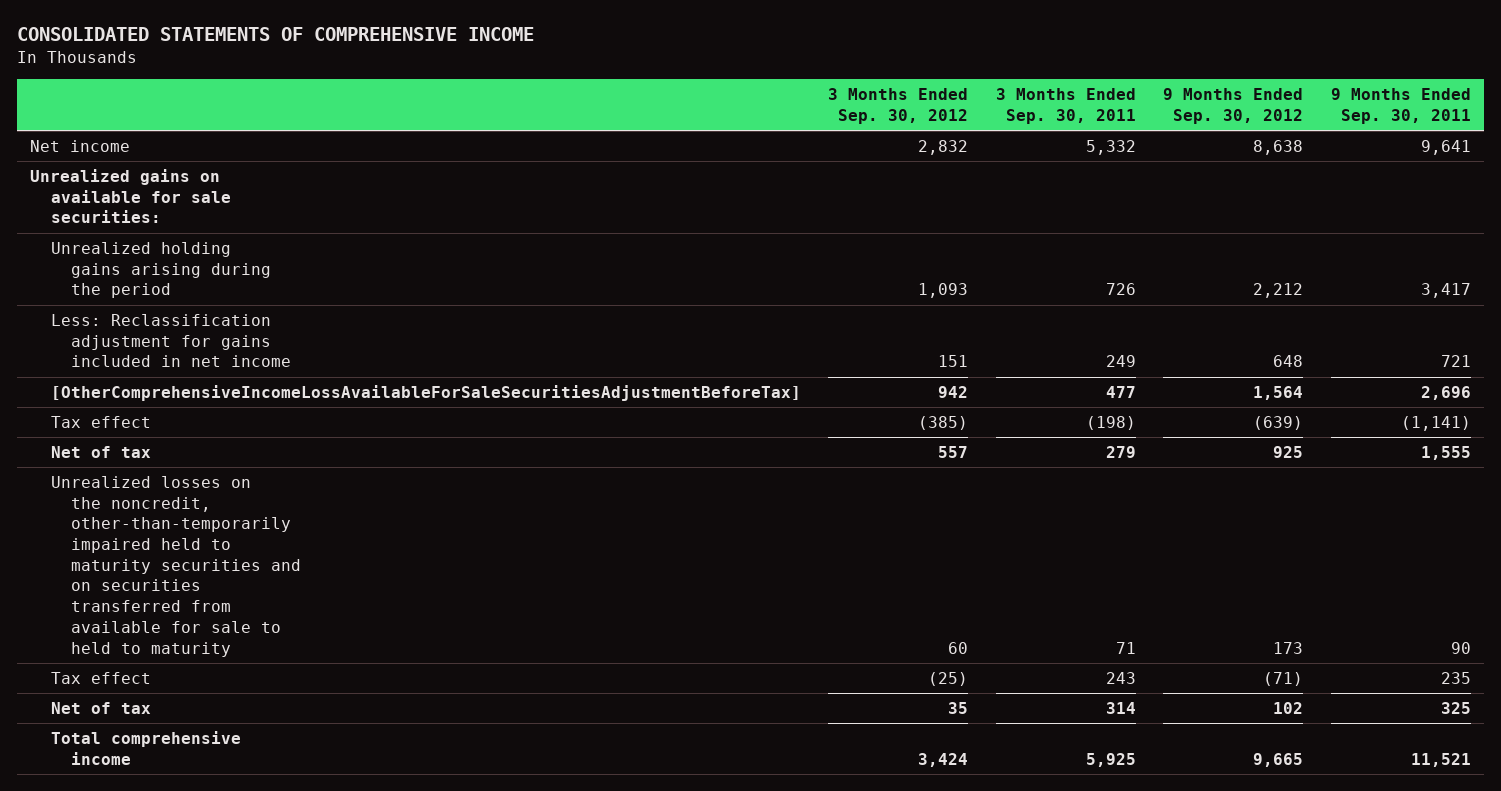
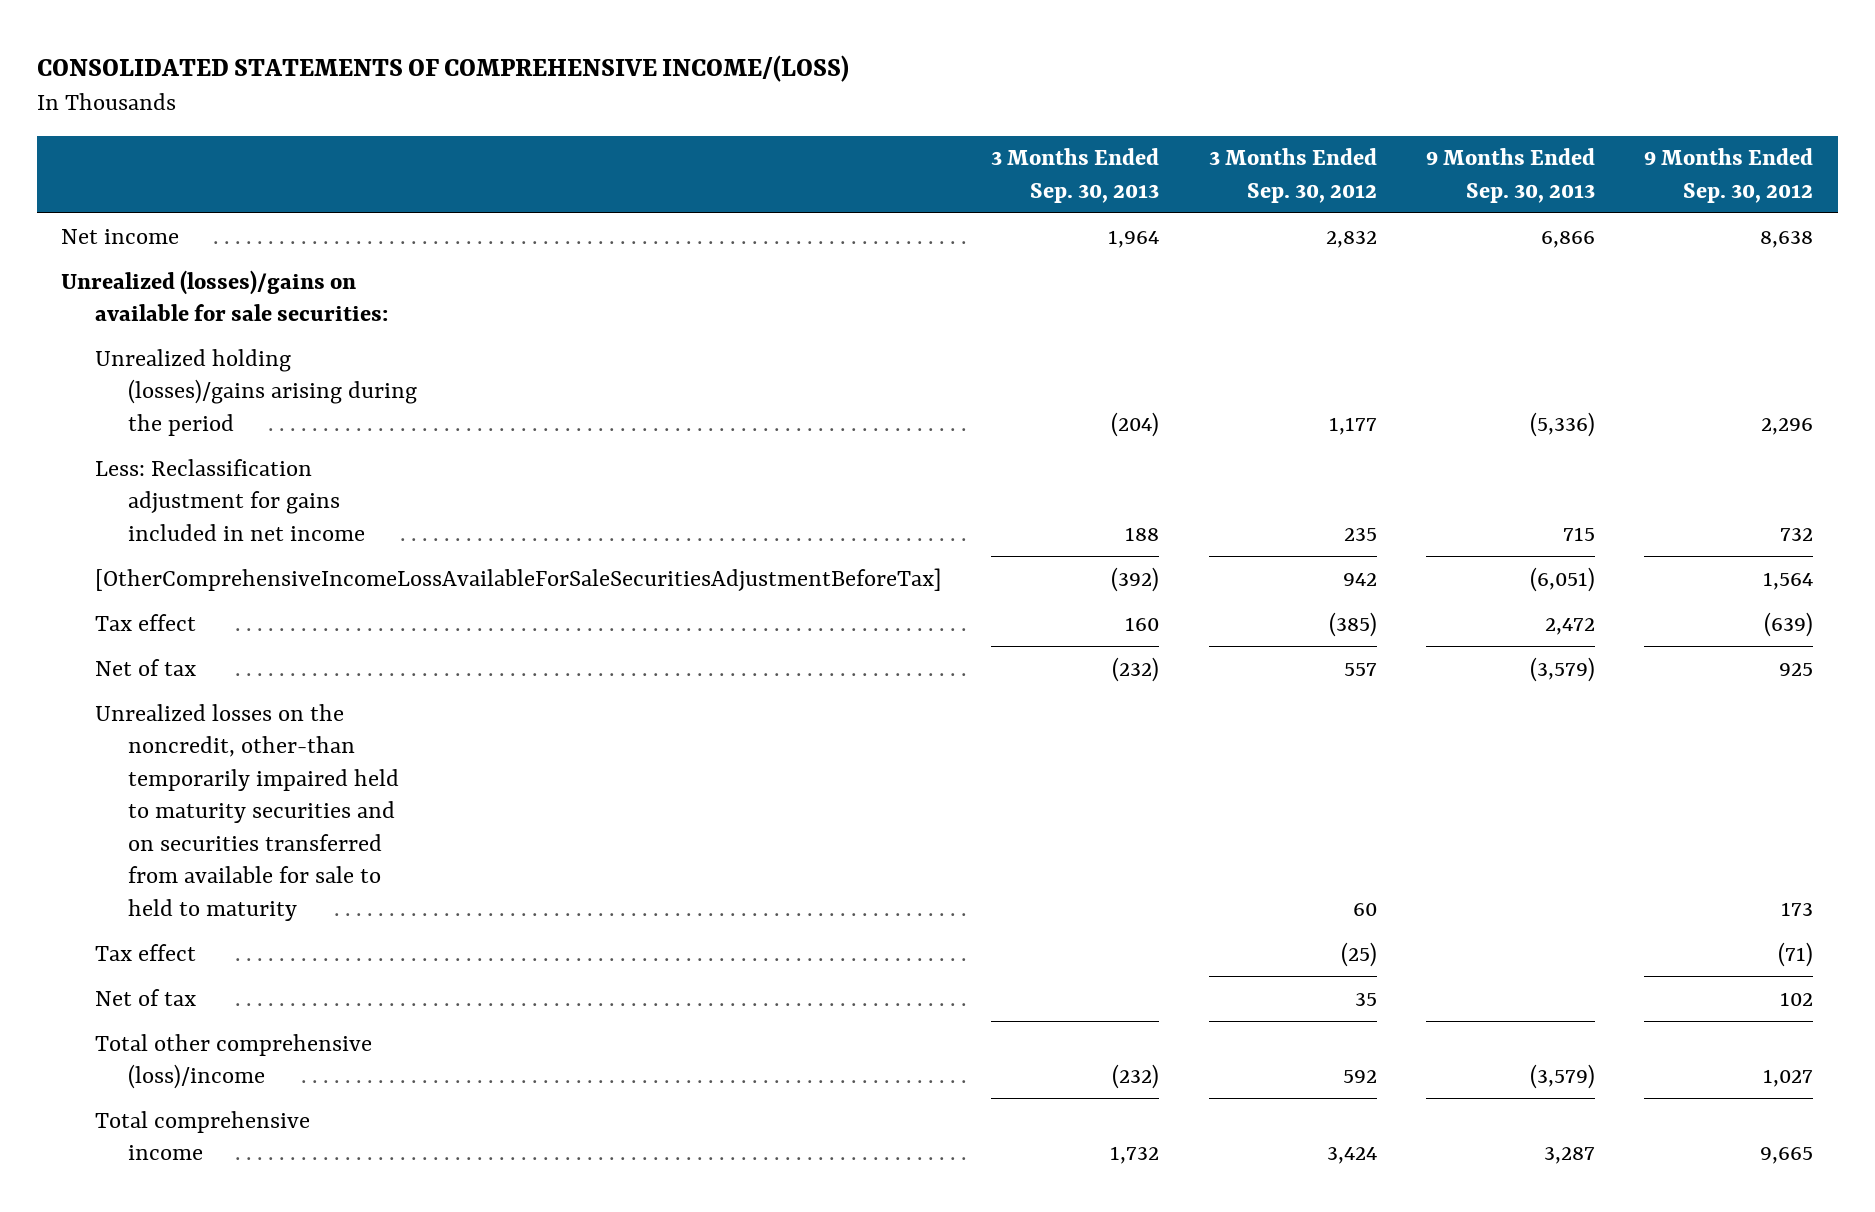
[16,27,534,42] CONSOLIDATED STATEMENTS OF COMPREHENSIVE INCOME -> [36,55,849,83] CONSOLIDATED STATEMENTS OF COMPREHENSIVE INCOME/(LOSS)
[995,87,1136,124] 3 Months Ended Sep. 30, 2011 -> none
[1330,87,1471,124] 9 Months Ended Sep. 30, 2011 -> none
none -> [991,148,1160,203] 3 Months Ended Sep. 30, 2013
none -> [1425,148,1595,203] 9 Months Ended Sep. 30, 2013
[30,169,231,224] Unrealized gains on available for sale securities: -> [61,269,388,322] Unrealized (losses)/gains on available for sale securities:
[50,242,271,299] Unrealized holding gains arising during the period -> [94,348,418,436] Unrealized holding (losses)/gains arising during the period
[918,283,969,299] 1,093 -> [1328,416,1377,435] 1,177
[1253,283,1304,299] 2,212 -> [1761,417,1814,435] 2,296
[938,355,969,368] 151 -> [1343,527,1377,541] 235
[1273,355,1304,368] 648 -> [1780,527,1814,541] 732
[50,476,301,657] Unrealized losses on the noncredit, other-than-temporarily impaired held to maturity securities and on securities transferred from available for sale to held to maturity -> [94,703,400,921] Unrealized losses on the noncredit, other-than temporarily impaired held to maturity securities and on securities transferred from available for sale to held to maturity
none -> [94,1033,372,1090] Total other comprehensive (loss)/income

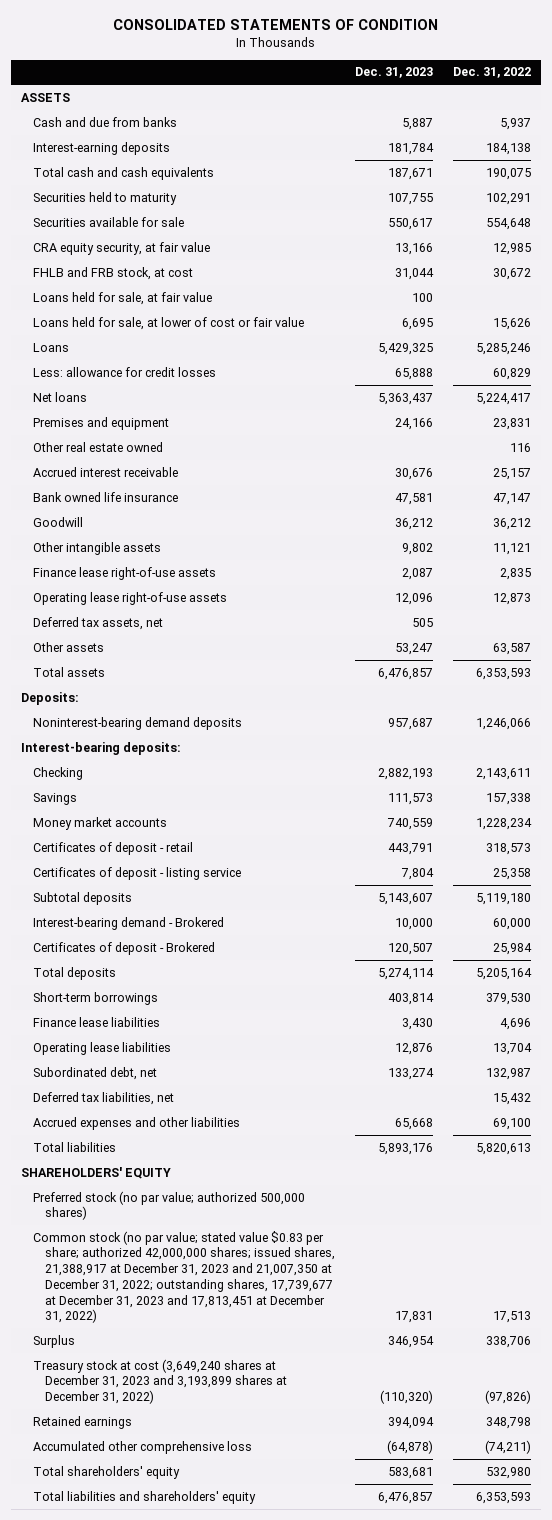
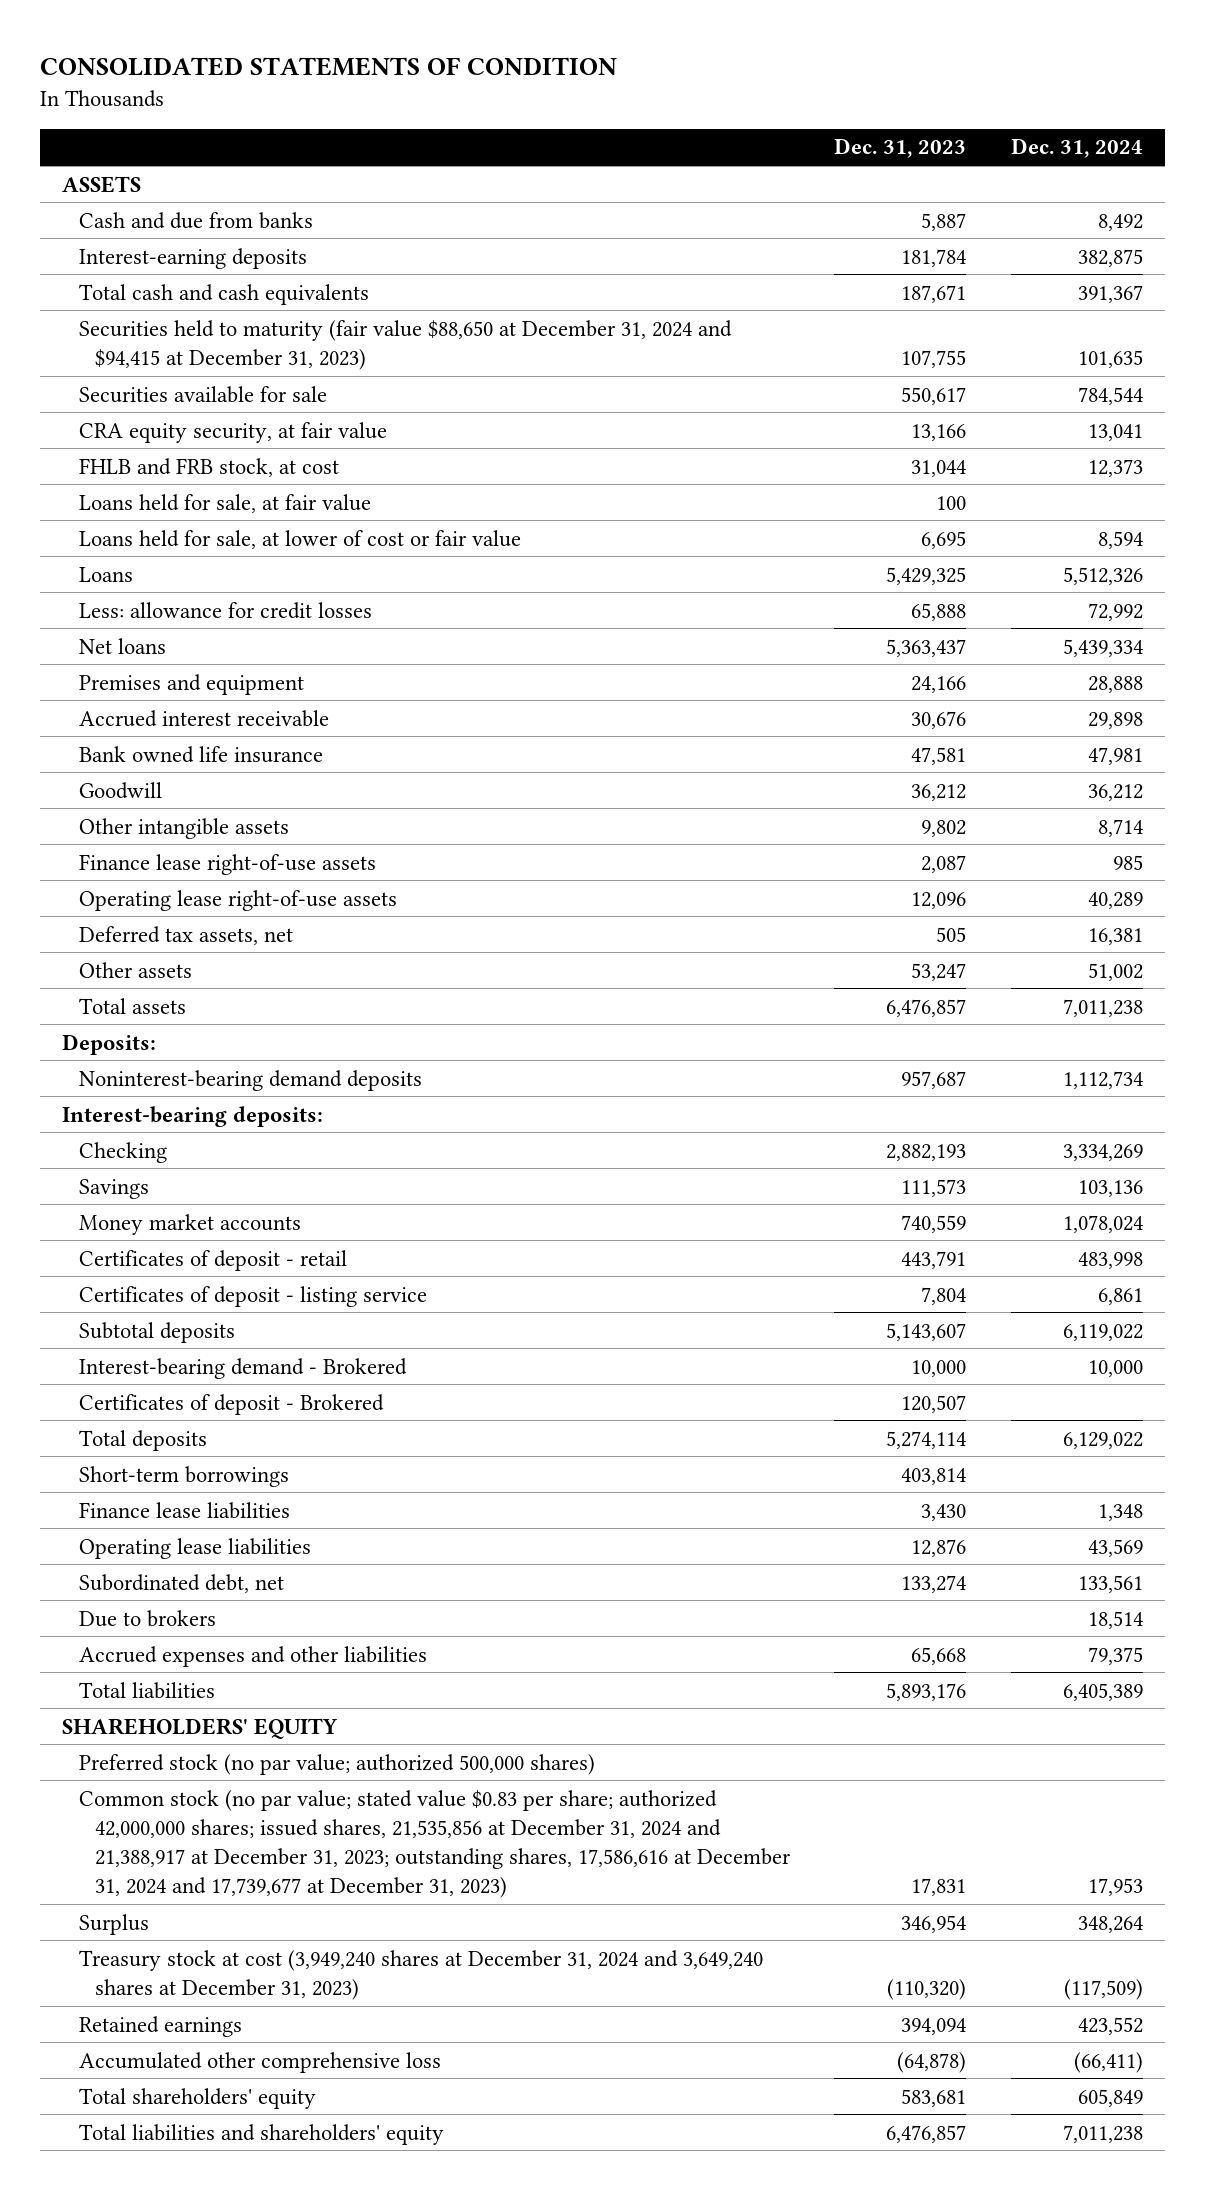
[453,67,532,79] Dec. 31, 2022 -> none
none -> [1010,138,1143,159] Dec. 31, 2024
[32,191,177,205] Securities held to maturity -> [78,319,732,370] Securities held to maturity (fair value $88,650 at December 31, 2024 and $94,415 at December 31, 2023)
[32,441,163,452] Other real estate owned -> none
[32,1091,174,1105] Deferred tax liabilities, net -> none
none -> [78,1609,216,1627] Due to brokers
[32,1230,336,1324] Common stock (no par value; stated value $0.83 per share; authorized 42,000,000 shares; issued shares, 21,388,917 at December 31, 2023 and 21,007,350 at December 31, 2022; outstanding shares, 17,739,677 at December 31, 2023 and 17,813,451 at December 31, 2022) -> [78,1789,792,1898] Common stock (no par value; stated value $0.83 per share; authorized 42,000,000 shares; issued shares, 21,535,856 at December 31, 2024 and 21,388,917 at December 31, 2023; outstanding shares, 17,586,616 at December 31, 2024 and 17,739,677 at December 31, 2023)
[32,1358,288,1405] Treasury stock at cost (3,649,240 shares at December 31, 2023 and 3,193,899 shares at December 31, 2022) -> [78,1949,763,2000] Treasury stock at cost (3,949,240 shares at December 31, 2024 and 3,649,240 shares at December 31, 2023)

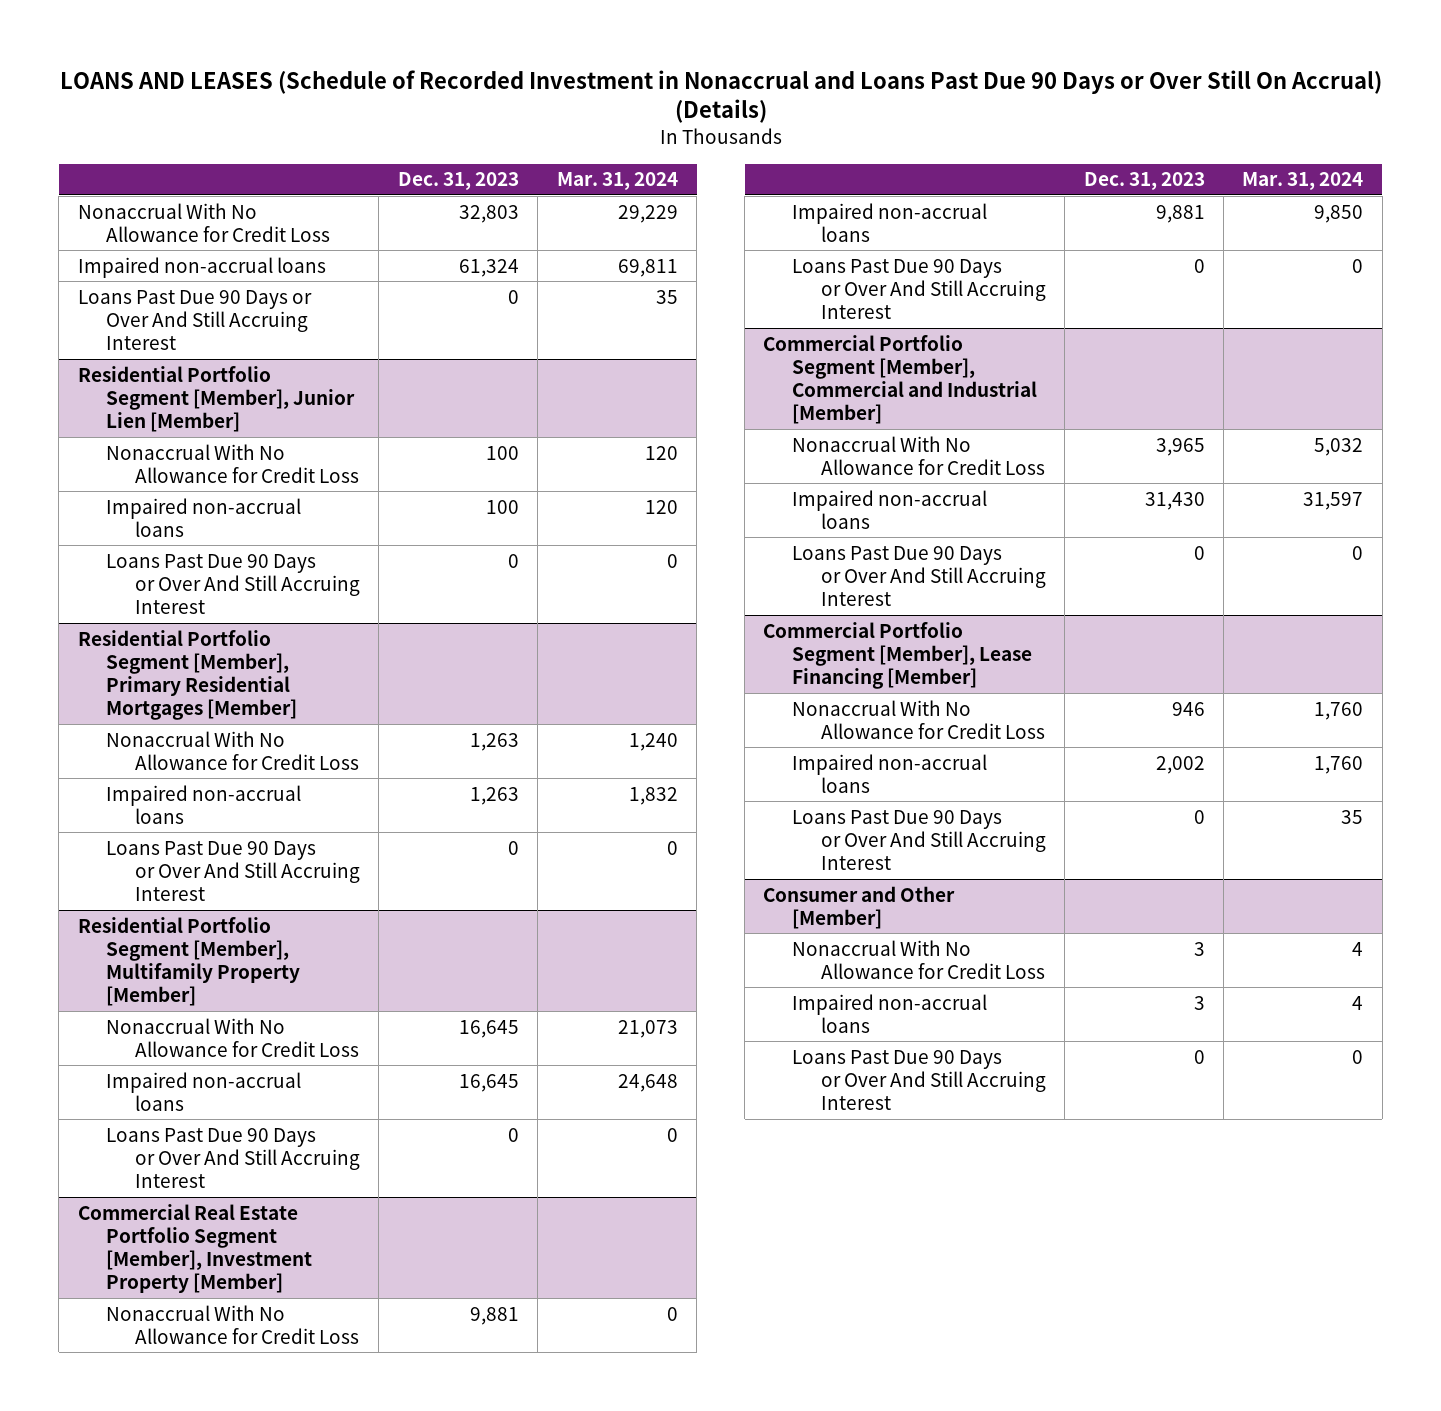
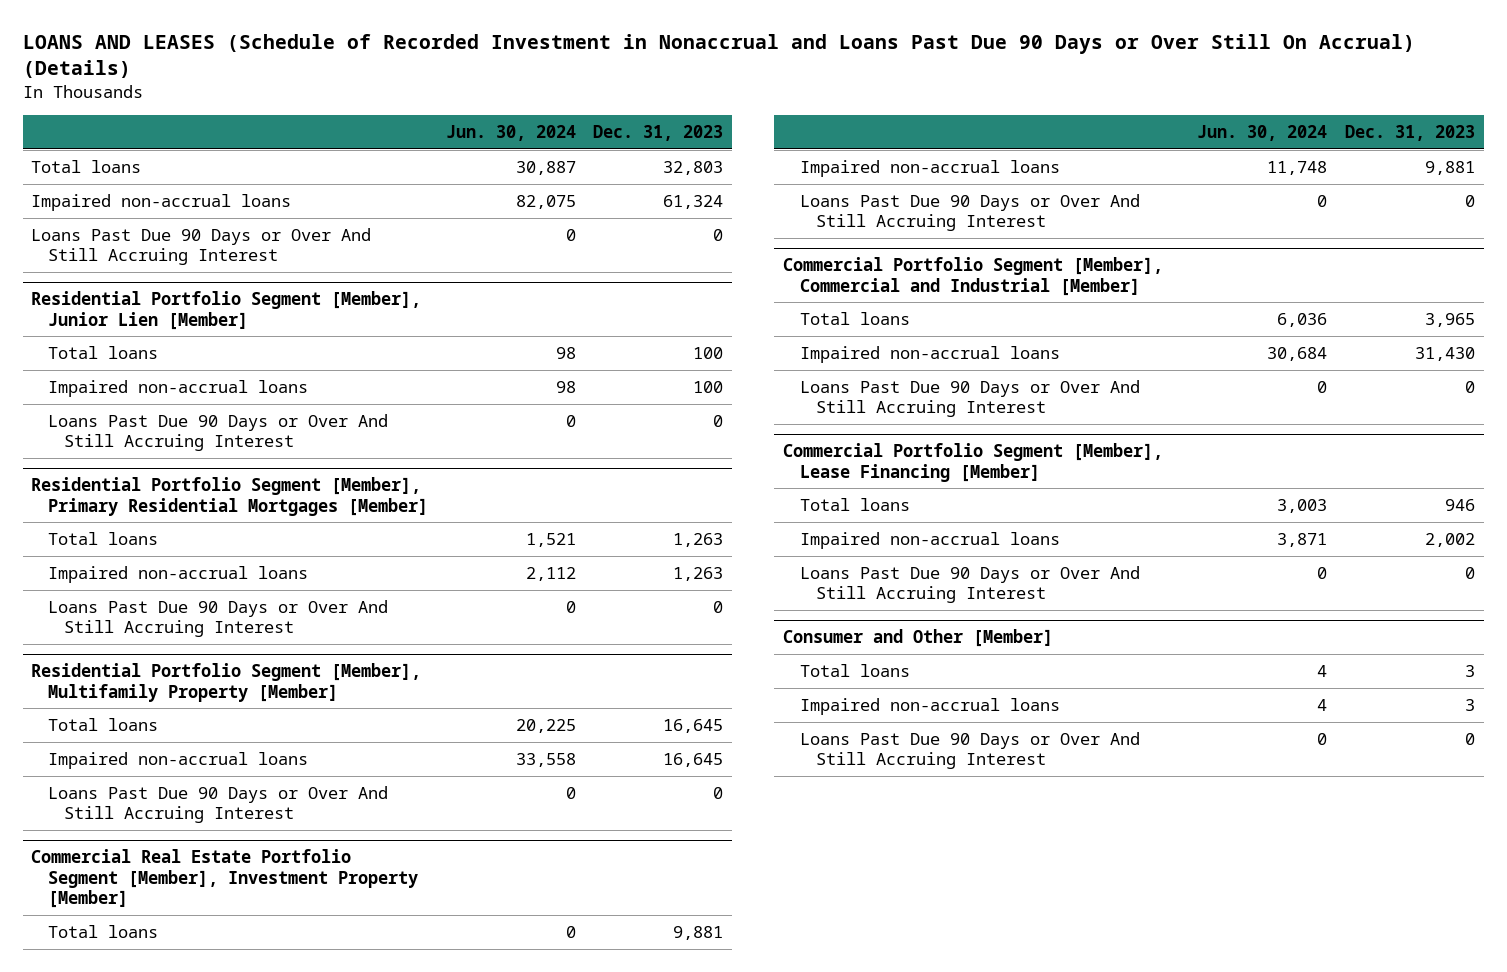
[556,172,678,191] Mar. 31, 2024 -> none
none -> [445,124,576,141] Jun. 30, 2024
[77,202,331,242] Nonaccrual With No Allowance for Credit Loss -> [31,159,142,173] Total loans
[106,443,359,483] Nonaccrual With No Allowance for Credit Loss -> none
none -> [47,345,158,359] Total loans
[106,730,359,770] Nonaccrual With No Allowance for Credit Loss -> [47,531,158,545] Total loans
[106,1017,359,1057] Nonaccrual With No Allowance for Credit Loss -> [47,717,158,731] Total loans
[106,1304,359,1344] Nonaccrual With No Allowance for Credit Loss -> [47,924,158,938] Total loans
[792,435,1045,475] Nonaccrual With No Allowance for Credit Loss -> [799,311,910,325] Total loans
[792,699,1045,739] Nonaccrual With No Allowance for Credit Loss -> [799,497,910,511] Total loans
[792,939,1045,979] Nonaccrual With No Allowance for Credit Loss -> none
none -> [799,663,910,677] Total loans

